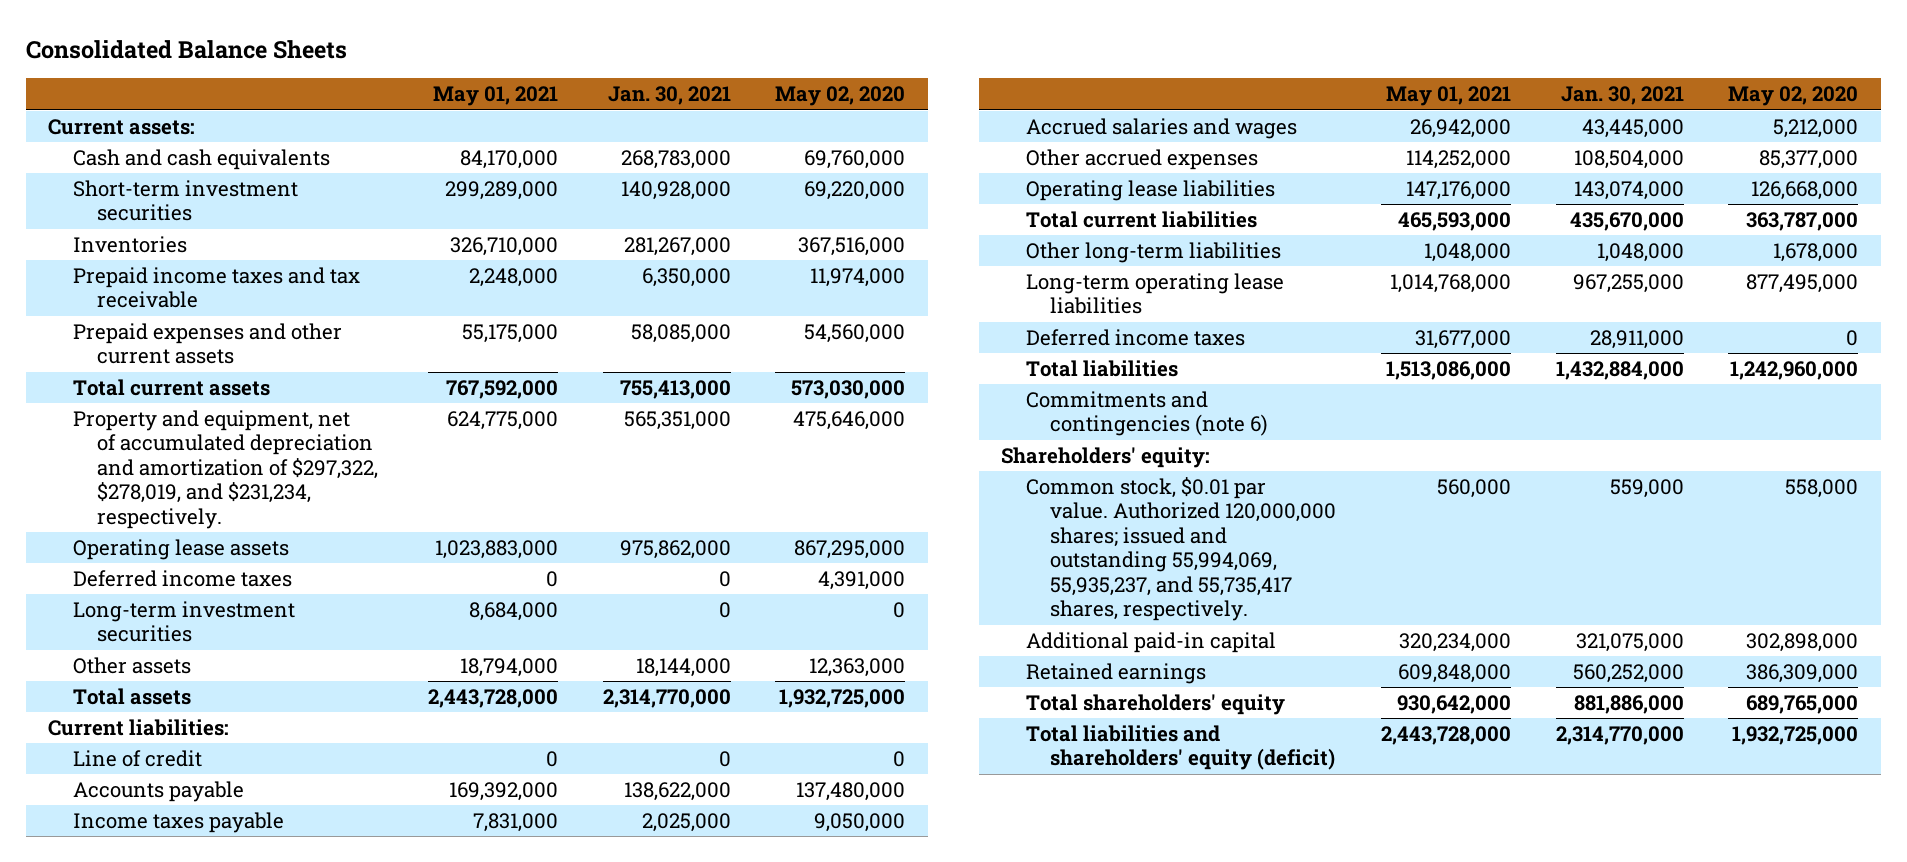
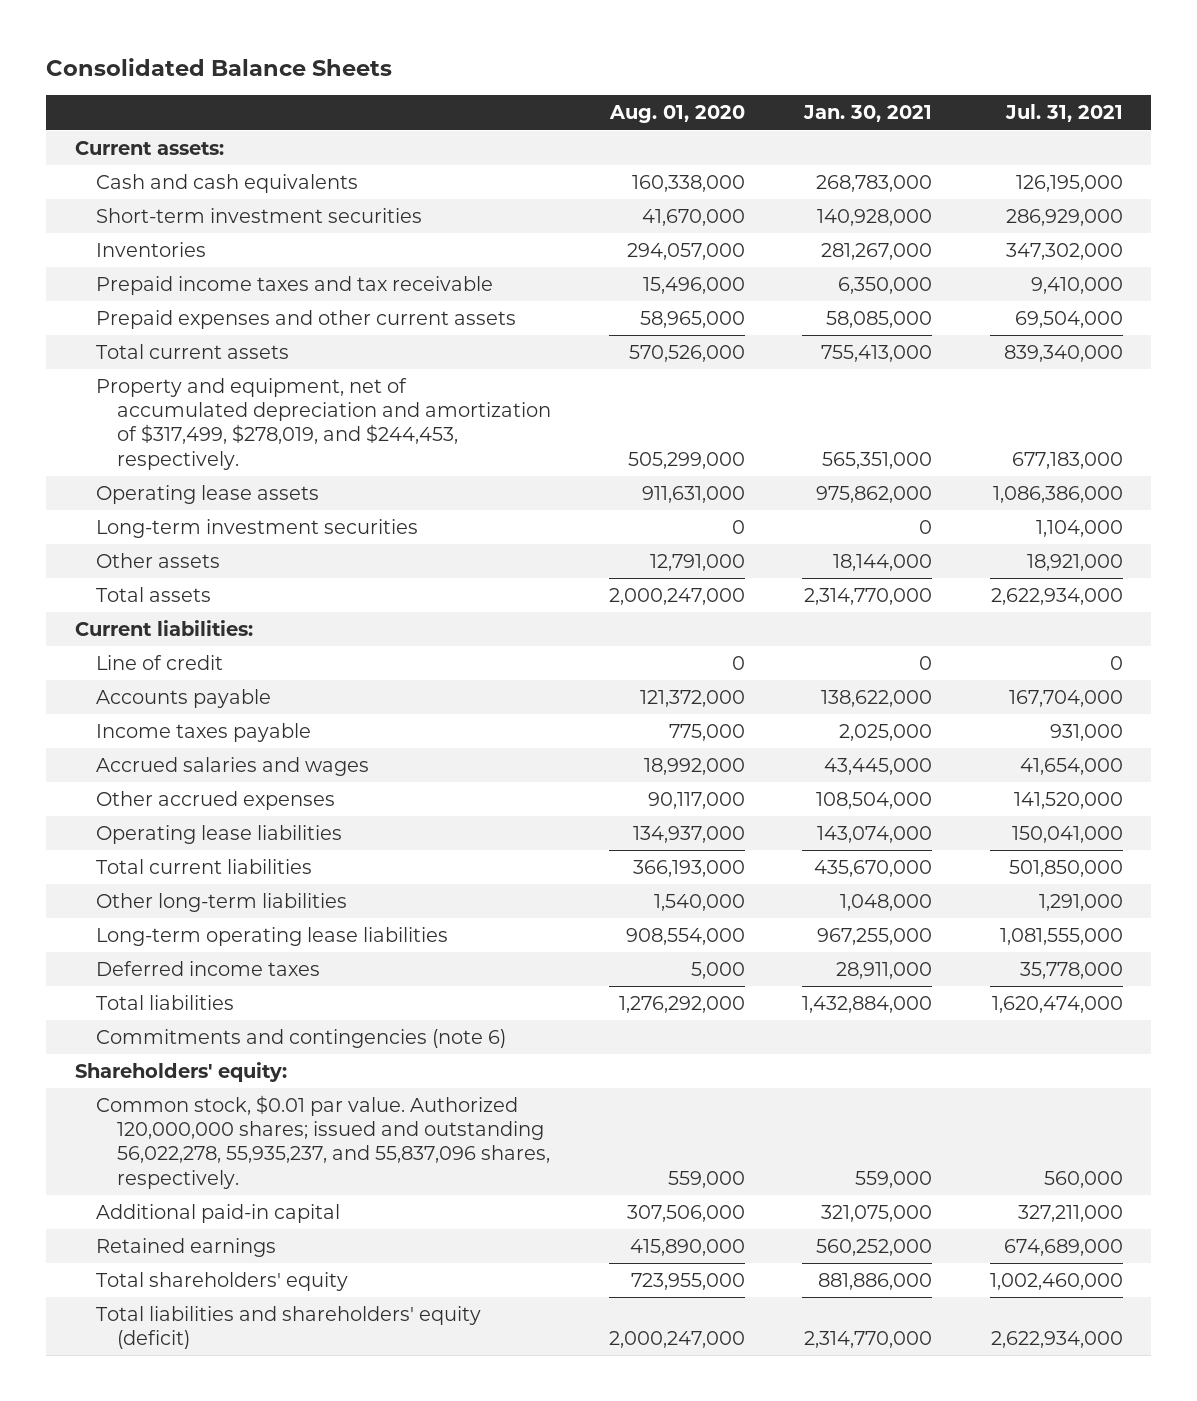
[432,86,558,107] May 01, 2021 -> none
[775,86,906,107] May 02, 2020 -> none
none -> [608,105,745,124] Aug. 01, 2020
none -> [1004,104,1123,123] Jul. 31, 2021
[72,410,379,529] Property and equipment, net of accumulated depreciation and amortization of $297,322, $278,019, and $231,234, respectively. -> [95,377,552,470] Property and equipment, net of accumulated depreciation and amortization of $317,499, $278,019, and $244,453, respectively.
[72,570,292,588] Deferred income taxes -> none
[1025,477,1337,622] Common stock, $0.01 par value. Authorized 120,000,000 shares; issued and outstanding 55,994,069, 55,935,237, and 55,735,417 shares, respectively. -> [95,1094,551,1189] Common stock, $0.01 par value. Authorized 120,000,000 shares; issued and outstanding 56,022,278, 55,935,237, and 55,837,096 shares, respectively.

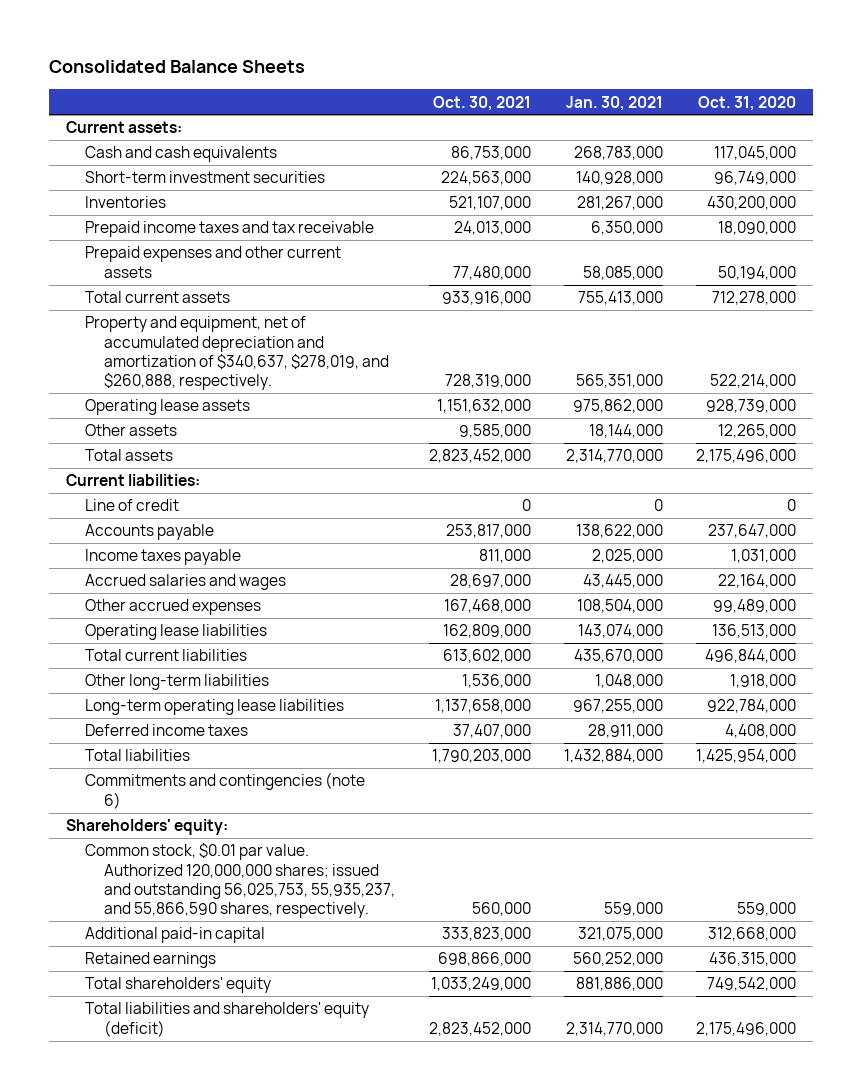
[608,105,745,124] Aug. 01, 2020 -> none
[1004,104,1123,123] Jul. 31, 2021 -> none
none -> [432,95,531,111] Oct. 30, 2021
none -> [697,95,796,111] Oct. 31, 2020
[95,377,552,470] Property and equipment, net of accumulated depreciation and amortization of $317,499, $278,019, and $244,453, respectively. -> [84,316,390,391] Property and equipment, net of accumulated depreciation and amortization of $340,637, $278,019, and $260,888, respectively.
[95,518,418,538] Long-term investment securities -> none
[95,1094,551,1189] Common stock, $0.01 par value. Authorized 120,000,000 shares; issued and outstanding 56,022,278, 55,935,237, and 55,837,096 shares, respectively. -> [84,843,396,919] Common stock, $0.01 par value. Authorized 120,000,000 shares; issued and outstanding 56,025,753, 55,935,237, and 55,866,590 shares, respectively.

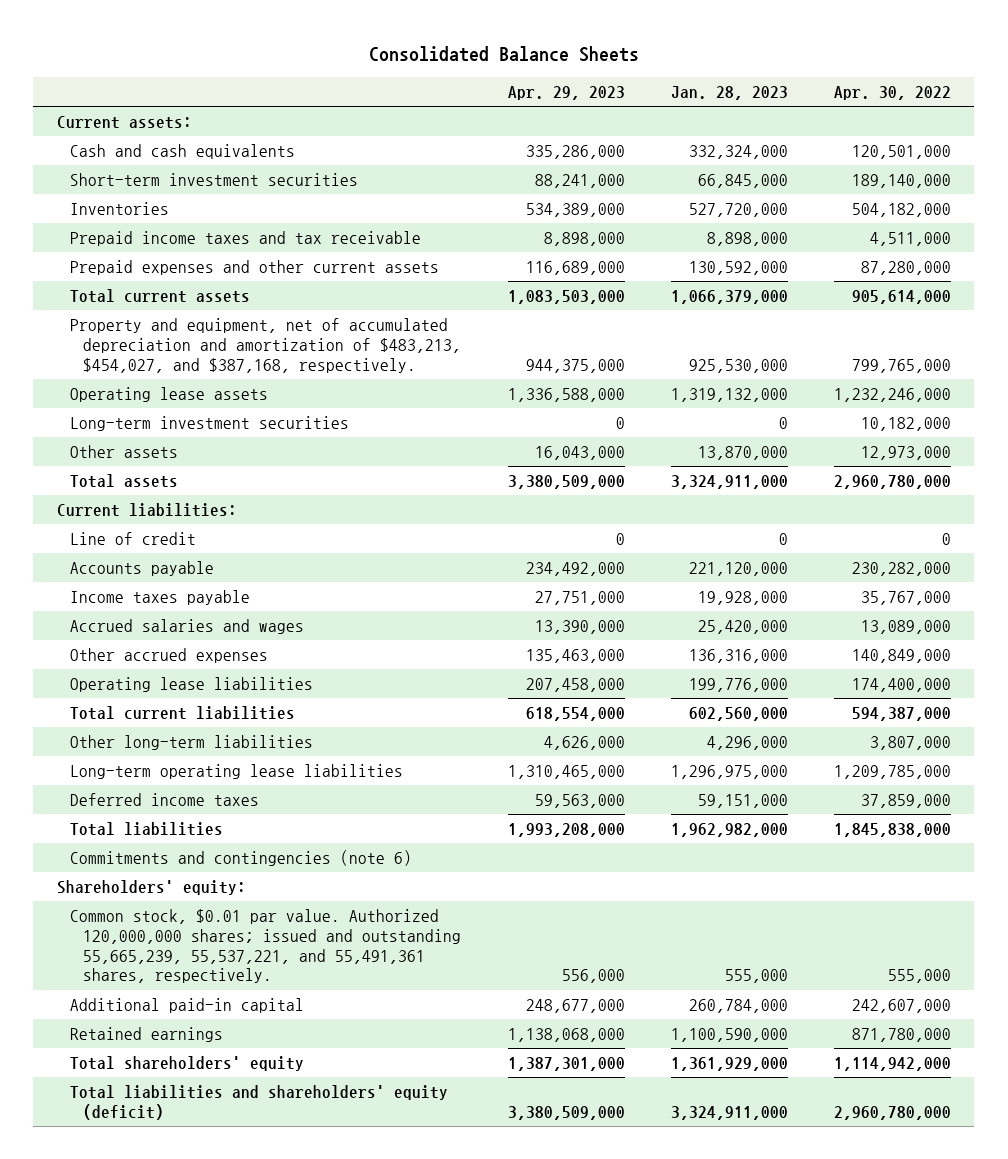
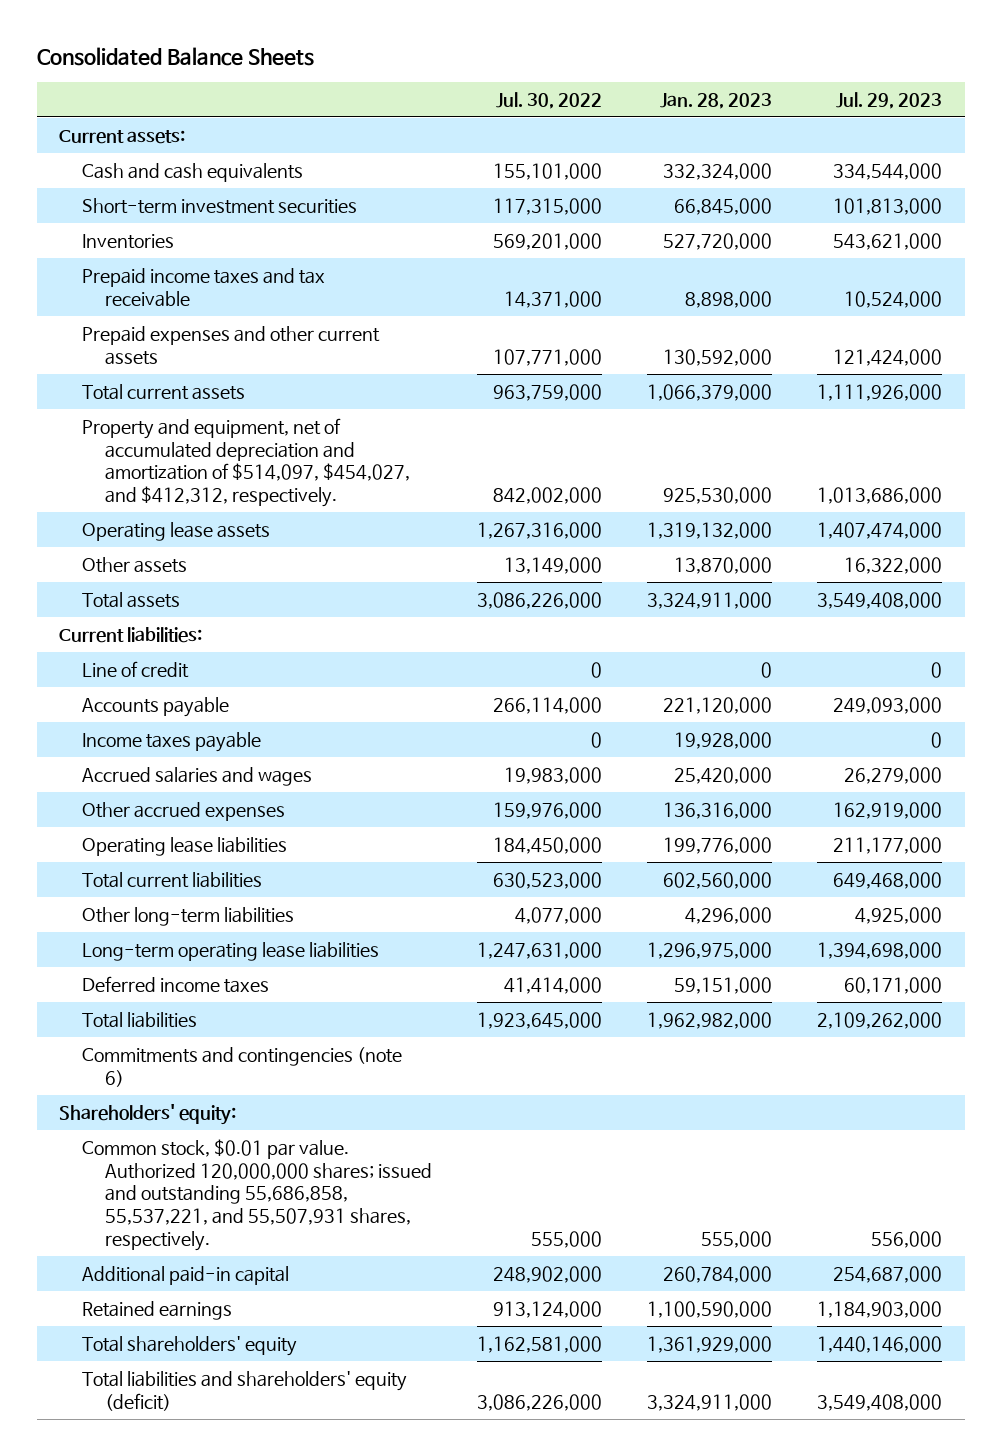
[507,86,625,101] Apr. 29, 2023 -> none
[834,86,952,101] Apr. 30, 2022 -> none
none -> [495,91,602,109] Jul. 30, 2022
none -> [836,91,943,109] Jul. 29, 2023
[69,318,462,373] Property and equipment, net of accumulated depreciation and amortization of $483,213, $454,027, and $387,168, respectively. -> [82,417,410,508] Property and equipment, net of accumulated depreciation and amortization of $514,097, $454,027, and $412,312, respectively.
[69,416,349,432] Long-term investment securities -> none
[69,909,462,984] Common stock, $0.01 par value. Authorized 120,000,000 shares; issued and outstanding 55,665,239, 55,537,221, and 55,491,361 shares, respectively. -> [82,1138,432,1252] Common stock, $0.01 par value. Authorized 120,000,000 shares; issued and outstanding 55,686,858, 55,537,221, and 55,507,931 shares, respectively.

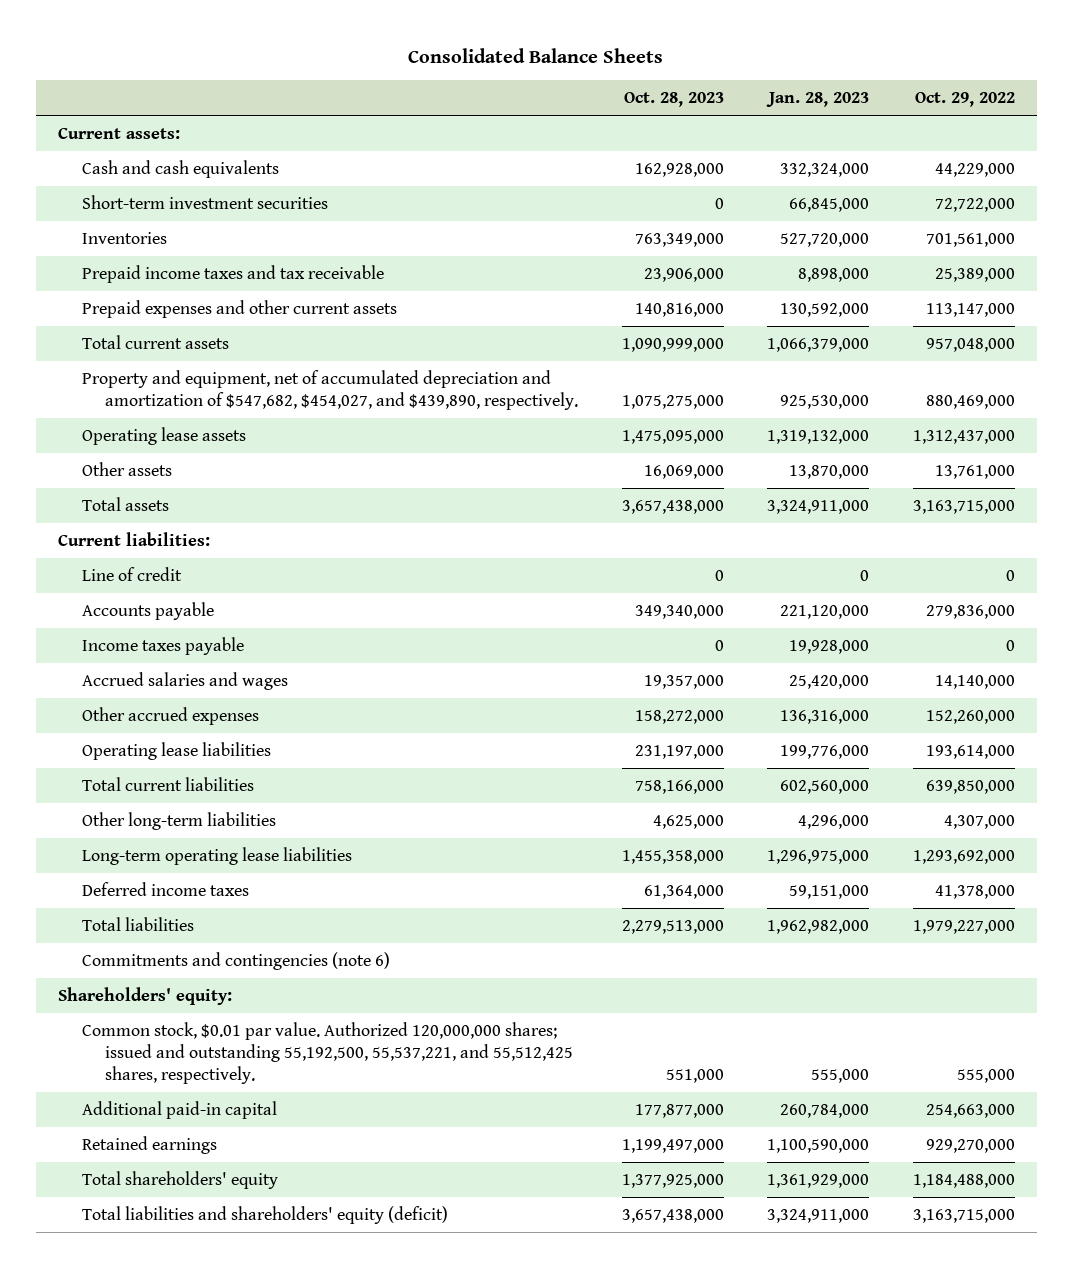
[495,91,602,109] Jul. 30, 2022 -> none
[836,91,943,109] Jul. 29, 2023 -> none
none -> [623,92,724,108] Oct. 28, 2023
none -> [914,92,1015,108] Oct. 29, 2022
[82,417,410,508] Property and equipment, net of accumulated depreciation and amortization of $514,097, $454,027, and $412,312, respectively. -> [81,369,579,410] Property and equipment, net of accumulated depreciation and amortization of $547,682, $454,027, and $439,890, respectively.
[82,1138,432,1252] Common stock, $0.01 par value. Authorized 120,000,000 shares; issued and outstanding 55,686,858, 55,537,221, and 55,507,931 shares, respectively. -> [81,1021,574,1085] Common stock, $0.01 par value. Authorized 120,000,000 shares; issued and outstanding 55,192,500, 55,537,221, and 55,512,425 shares, respectively.

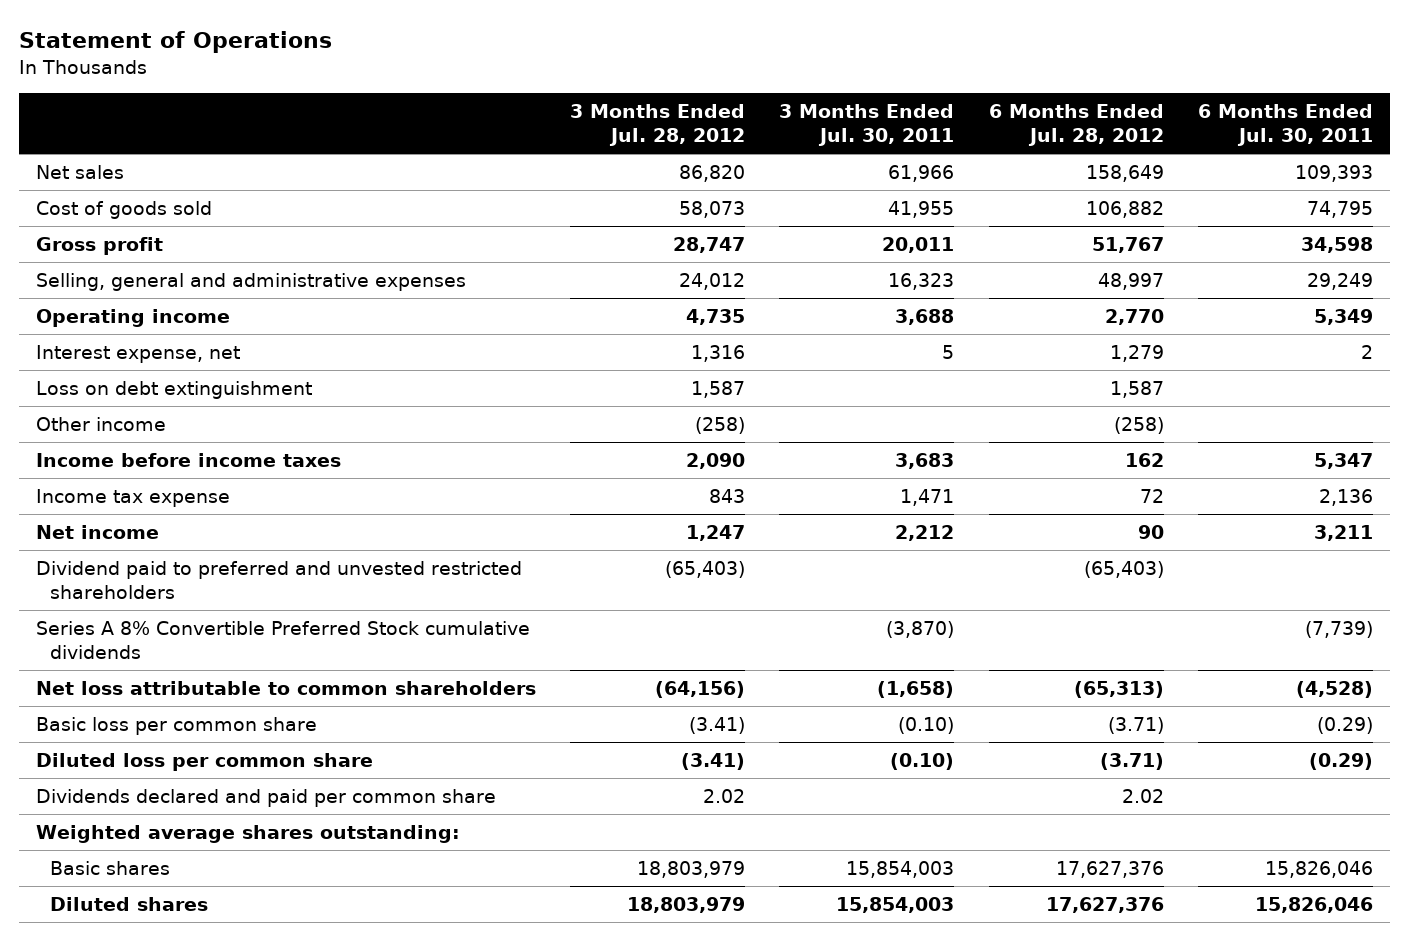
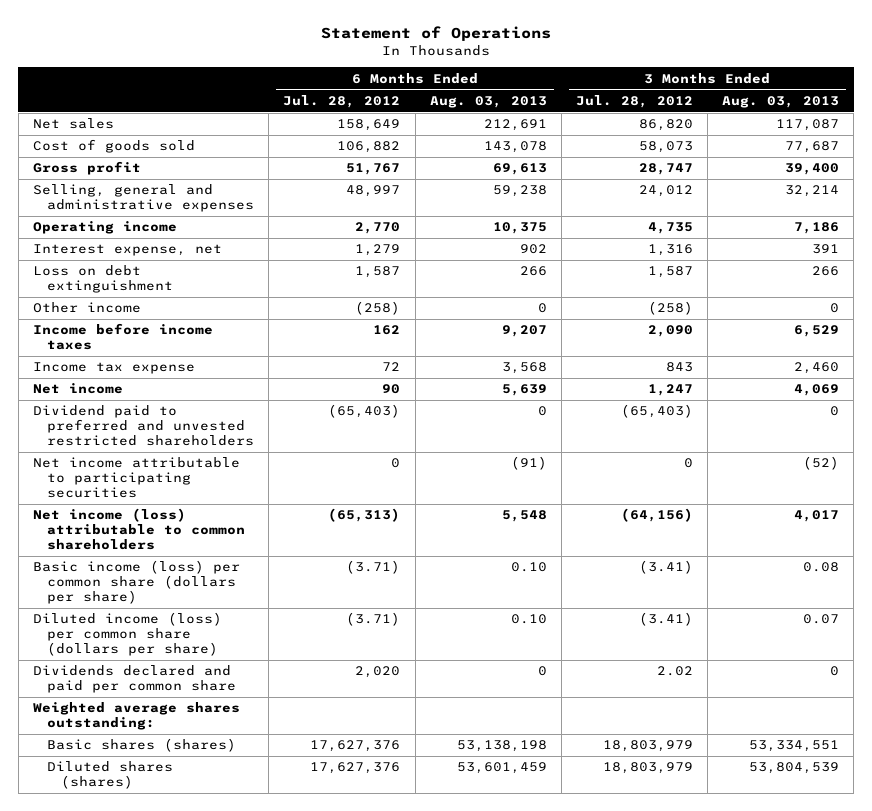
[779,104,955,147] 3 Months Ended Jul. 30, 2011 -> none
[1197,104,1373,147] 6 Months Ended Jul. 30, 2011 -> none
none -> [429,95,547,108] Aug. 03, 2013
none -> [722,95,840,108] Aug. 03, 2013
[35,621,530,659] Series A 8% Convertible Preferred Stock cumulative dividends -> none
none -> [32,457,240,499] Net income attributable to participating securities
[35,681,536,696] Net loss attributable to common shareholders -> [32,508,246,551] Net income (loss) attributable to common shareholders
[35,717,317,736] Basic loss per common share -> [32,560,240,605] Basic income (loss) per common share (dollars per share)
[35,753,373,772] Diluted loss per common share -> [32,612,222,657] Diluted income (loss) per common share (dollars per share)
[1121,789,1164,804] 2.02 -> [355,666,401,679] 2,020
[50,861,171,876] Basic shares -> [47,738,237,753] Basic shares (shares)
[50,897,209,912] Diluted shares -> [47,761,174,790] Diluted shares (shares)

